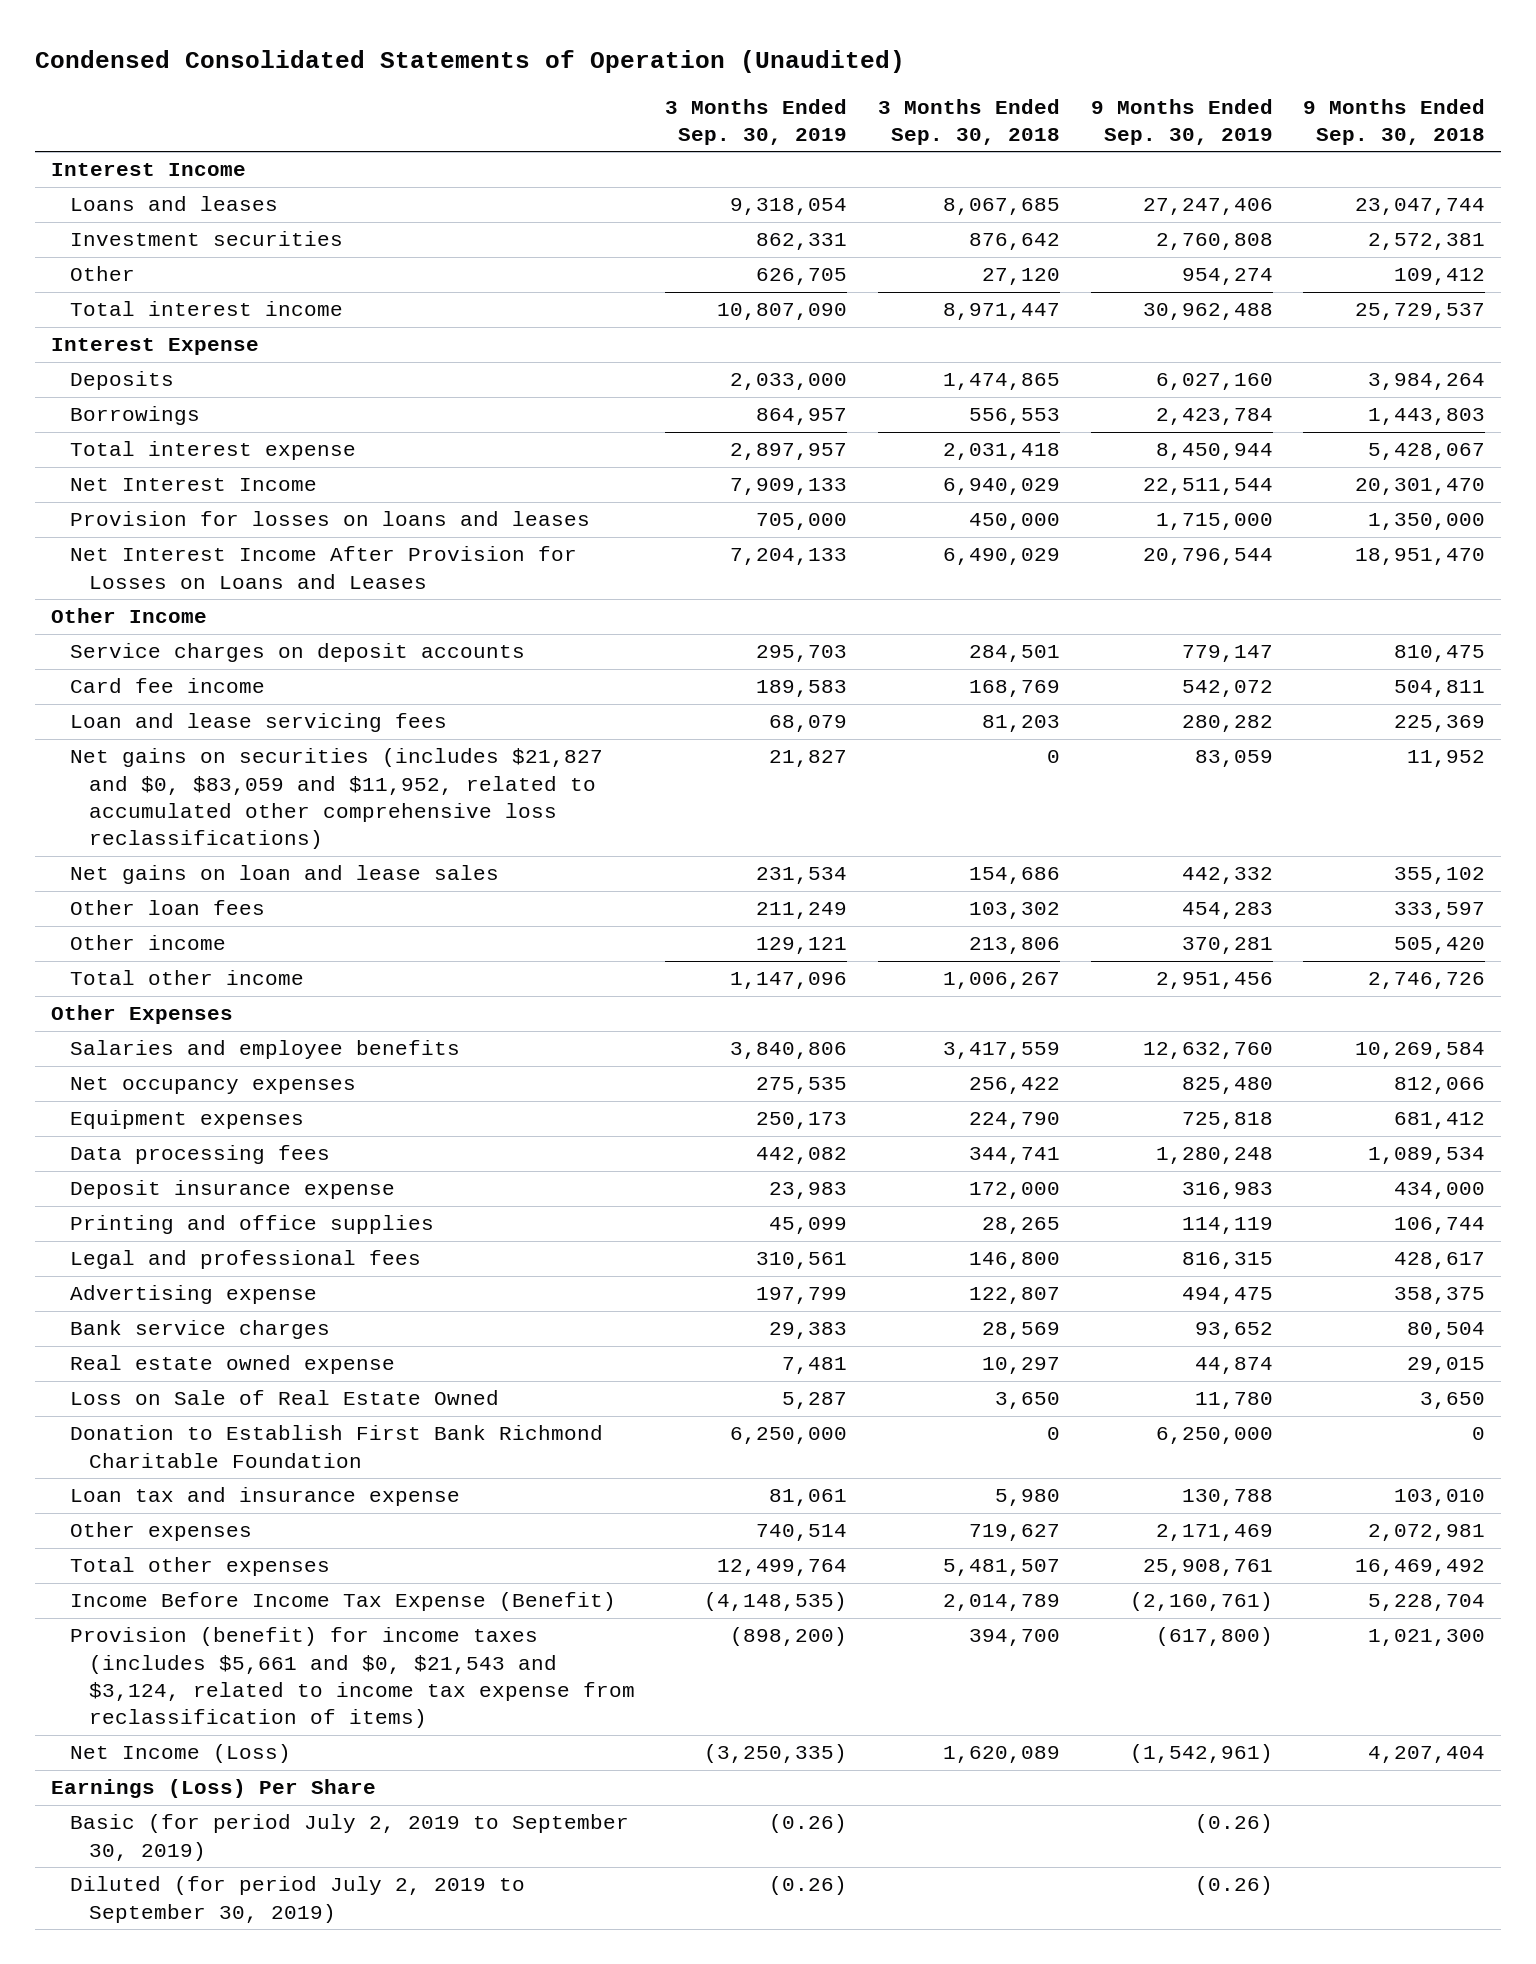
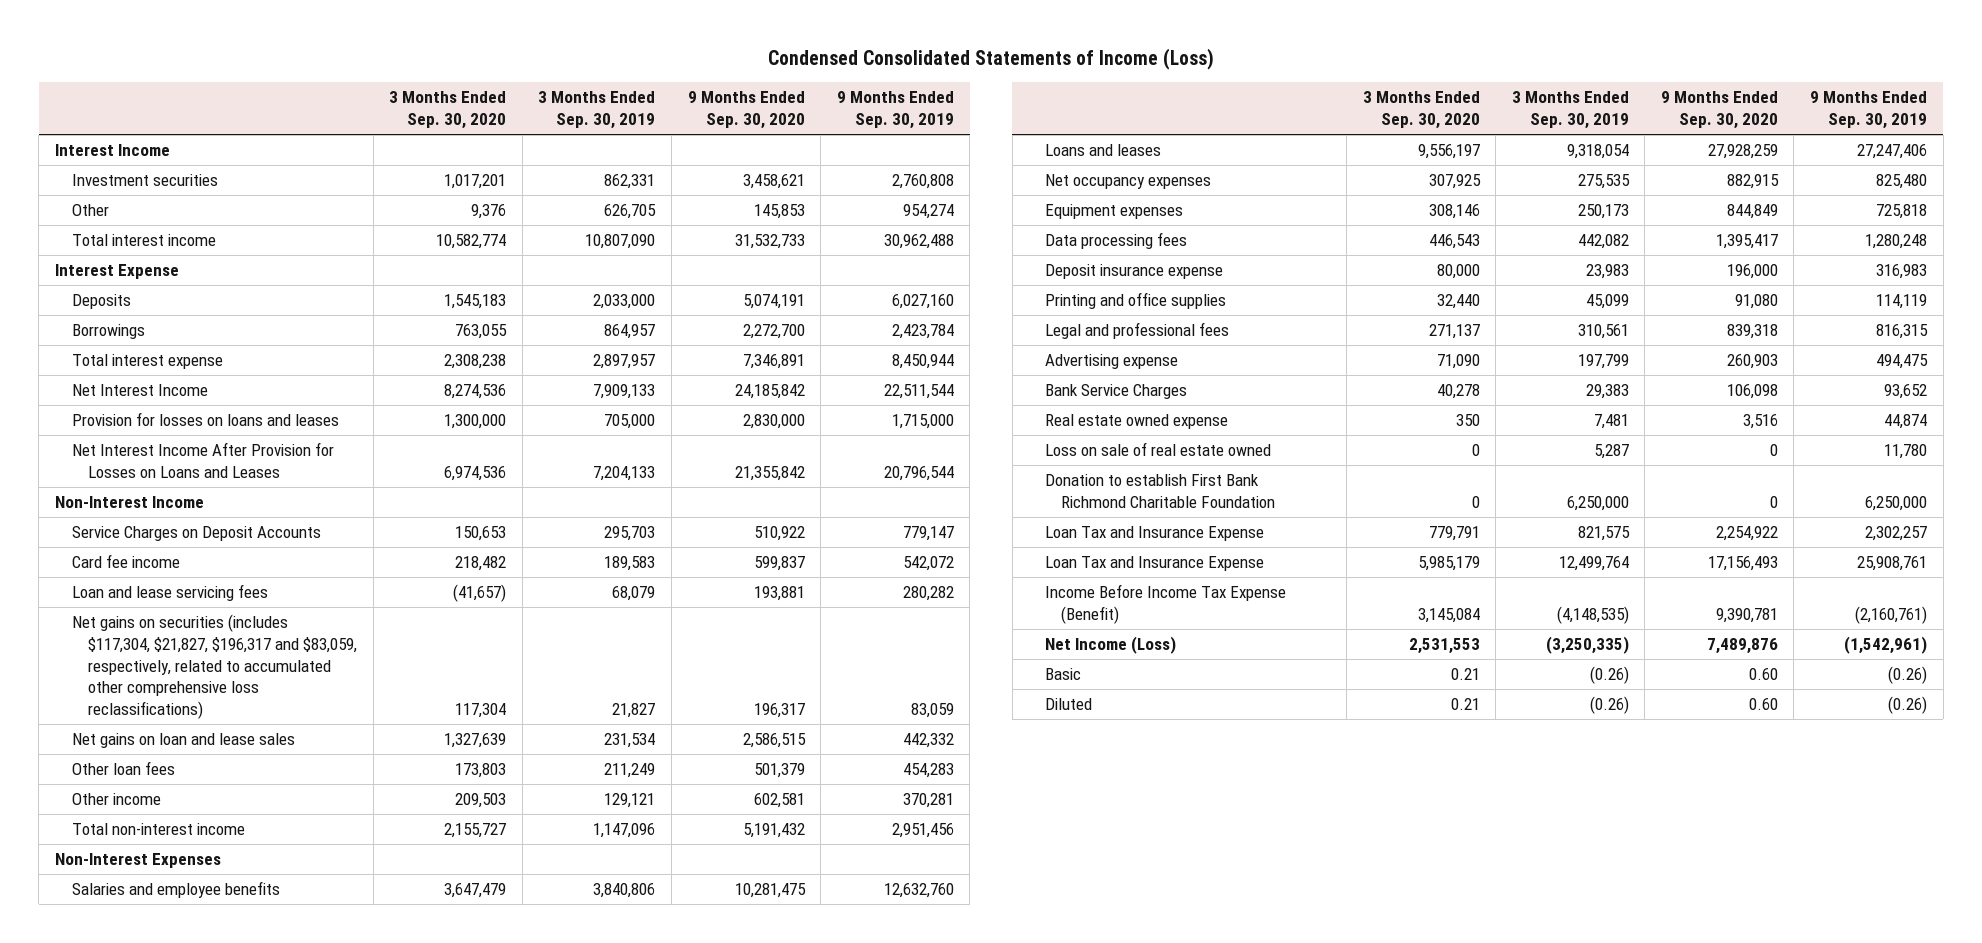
[35,50,906,74] Condensed Consolidated Statements of Operation (Unaudited) -> [768,48,1215,71] Condensed Consolidated Statements of Income (Loss)
[878,98,1061,145] 3 Months Ended Sep. 30, 2018 -> none
[1303,98,1486,145] 9 Months Ended Sep. 30, 2018 -> none
none -> [389,91,507,130] 3 Months Ended Sep. 30, 2020
none -> [687,91,805,130] 9 Months Ended Sep. 30, 2020
[50,608,207,624] Other Income -> [54,496,204,509] Non-Interest Income
[69,643,525,663] Service charges on deposit accounts -> [71,526,321,542] Service Charges on Deposit Accounts
[69,748,603,850] Net gains on securities (includes $21,827 and $0, $83,059 and $11,952, related to accumulated other comprehensive loss reclassifications) -> [71,614,358,720] Net gains on securities (includes $117,304, $21,827, $196,317 and $83,059, respectively, related to accumulated other comprehensive loss reclassifications)
[69,970,304,986] Total other income -> [71,823,245,836] Total non-interest income
[50,1005,233,1025] Other Expenses -> [54,853,221,869] Non-Interest Expenses
[69,196,278,212] Loans and leases -> [1044,144,1161,157] Loans and leases
[69,1320,330,1340] Bank service charges -> [1044,384,1187,400] Bank Service Charges
[69,1522,252,1542] Other expenses -> none
[69,1390,499,1406] Loss on Sale of Real Estate Owned -> [1044,442,1271,457] Loss on sale of real estate owned
[69,1425,603,1468] Donation to Establish First Bank Richmond Charitable Foundation -> [1044,474,1276,508] Donation to establish First Bank Richmond Charitable Foundation
[69,1487,460,1507] Loan tax and insurance expense -> [1044,526,1264,542] Loan Tax and Insurance Expense
[769,1489,848,1507] 81,061 -> [1577,526,1630,542] 821,575
[1181,1489,1273,1507] 130,788 -> [1865,526,1928,542] 2,302,257
[69,1557,330,1577] Total other expenses -> [1044,556,1264,572] Loan Tax and Insurance Expense
[69,1627,635,1729] Provision (benefit) for income taxes (includes $5,661 and $0, $21,543 and $3,124, related to income tax expense from reclassification of items) -> none
[50,1779,376,1799] Earnings (Loss) Per Share -> none
[69,1814,629,1861] Basic (for period July 2, 2019 to September 30, 2019) -> [1044,668,1081,681] Basic
[69,1876,525,1923] Diluted (for period July 2, 2019 to September 30, 2019) -> [1044,698,1092,711] Diluted

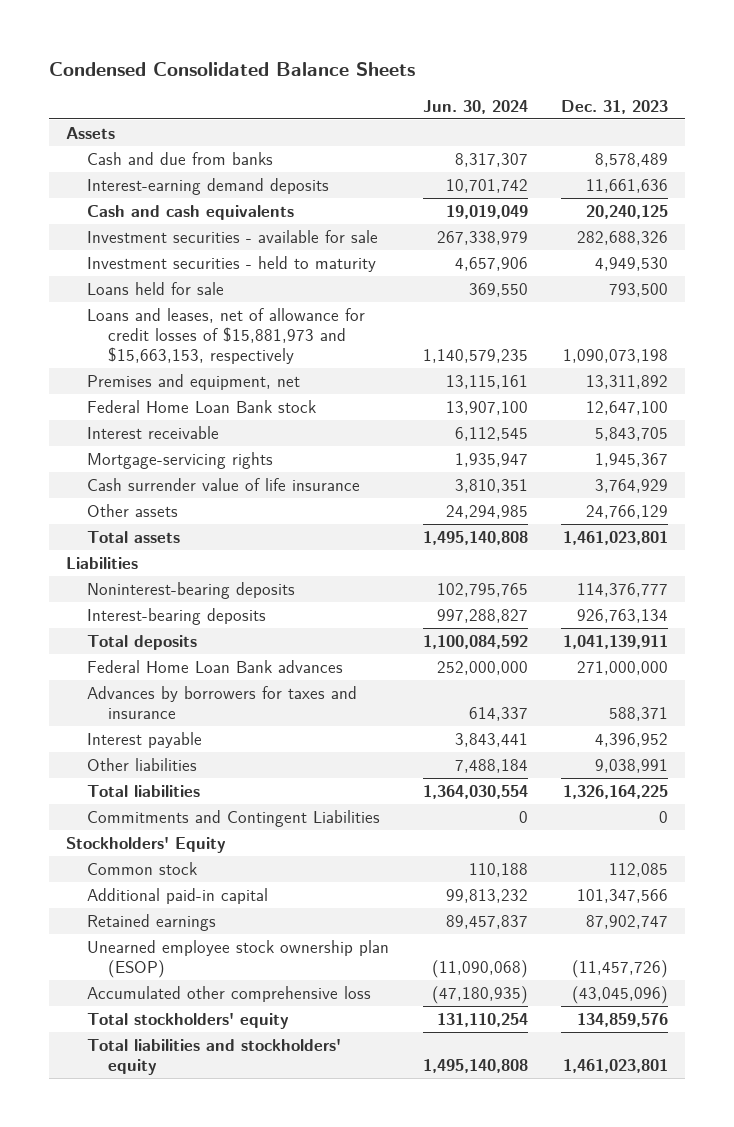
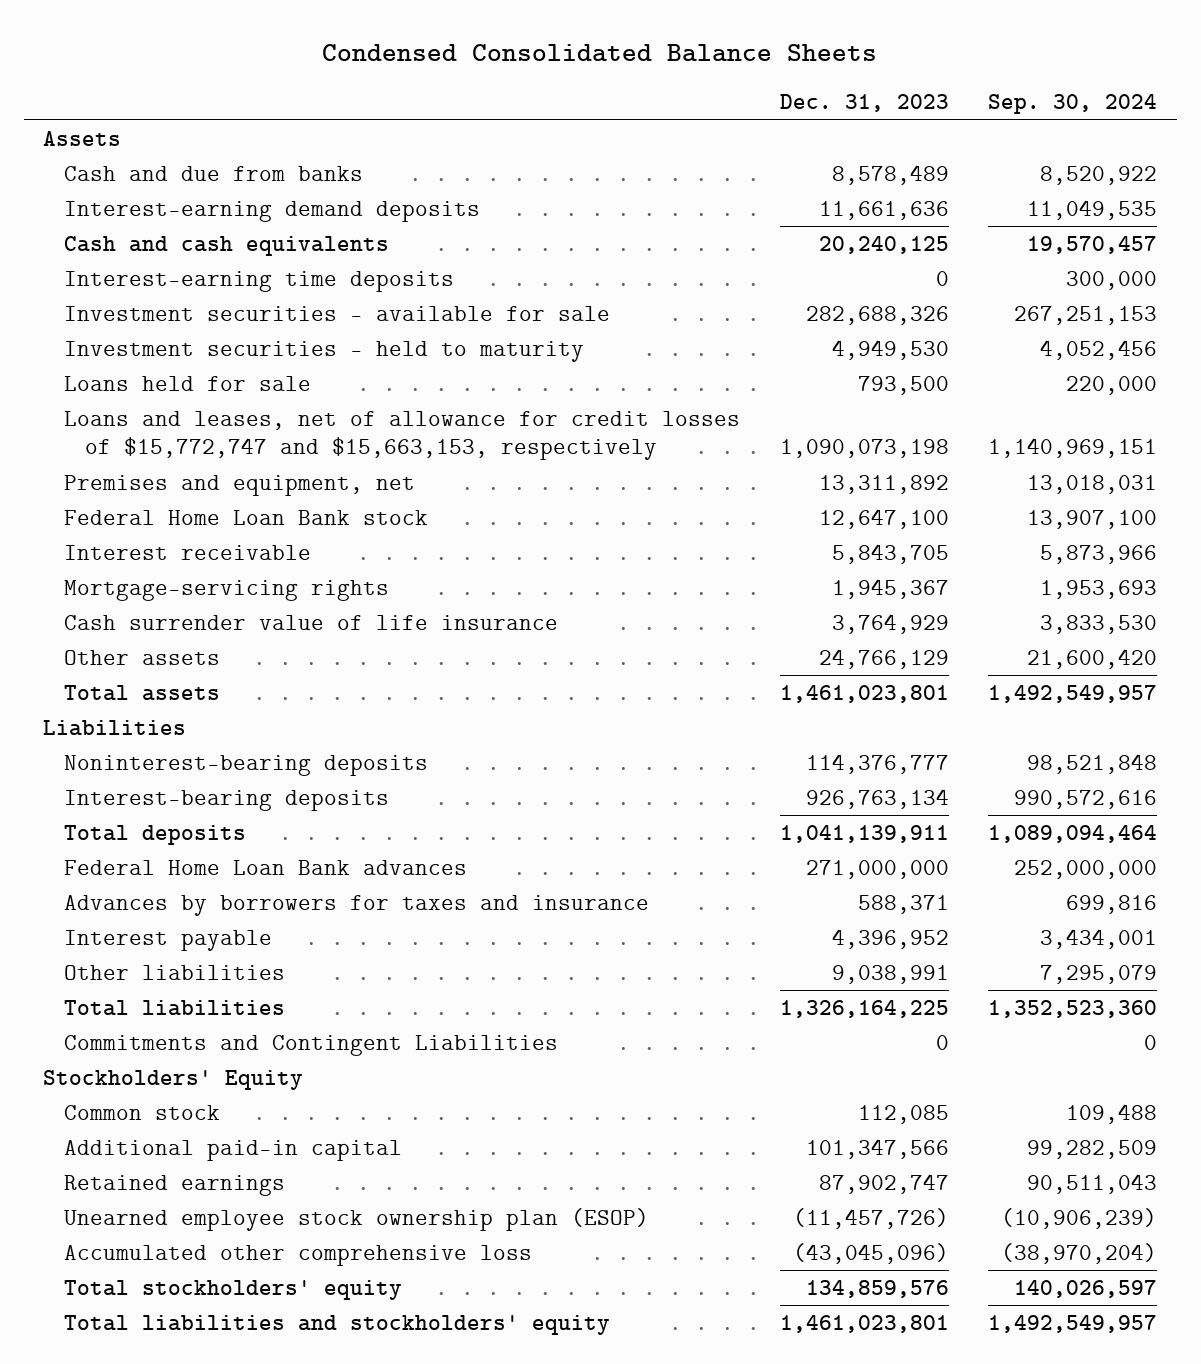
[422,99,528,114] Jun. 30, 2024 -> none
none -> [988,94,1158,115] Sep. 30, 2024
none -> [64,270,455,292] Interest-earning time deposits
[86,308,365,365] Loans and leases, net of allowance for credit losses of $15,881,973 and $15,663,153, respectively -> [64,410,741,461] Loans and leases, net of allowance for credit losses of $15,772,747 and $15,663,153, respectively

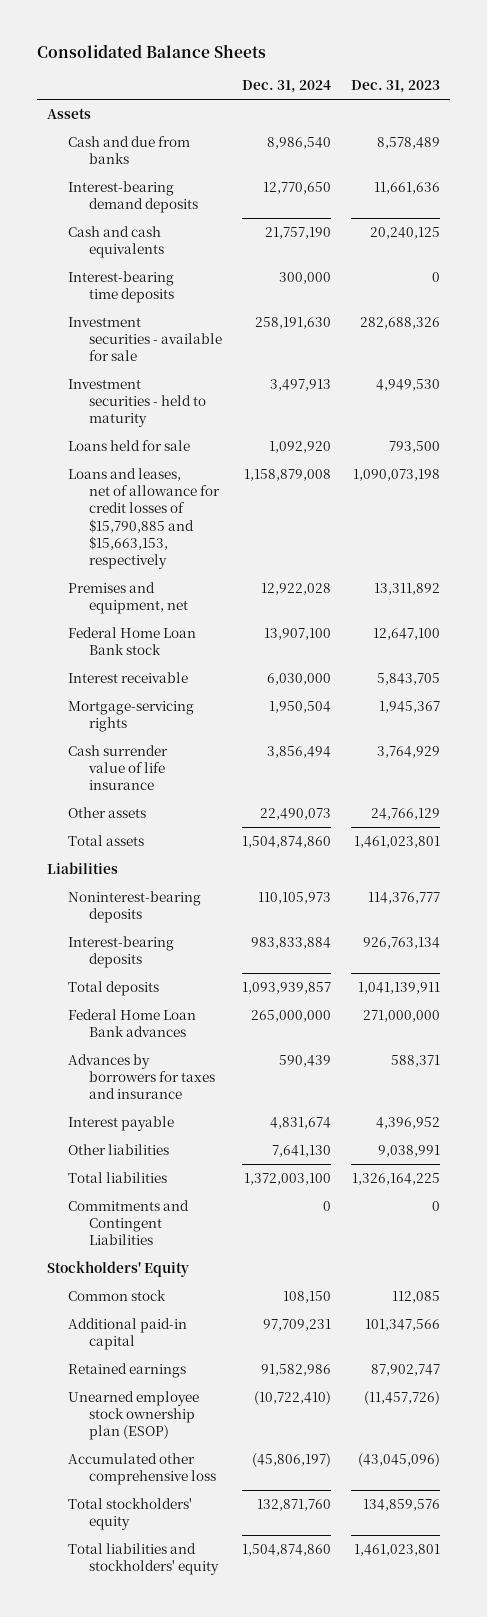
[322,43,878,62] Condensed Consolidated Balance Sheets -> [36,43,266,58] Consolidated Balance Sheets
[988,94,1158,115] Sep. 30, 2024 -> none
none -> [241,80,331,94] Dec. 31, 2024
[64,200,481,222] Interest-earning demand deposits -> [67,180,198,214] Interest-bearing demand deposits
[64,270,455,292] Interest-earning time deposits -> [67,270,174,304] Interest-bearing time deposits
[64,410,741,461] Loans and leases, net of allowance for credit losses of $15,772,747 and $15,663,153, respectively -> [67,467,220,570] Loans and leases, net of allowance for credit losses of $15,790,885 and $15,663,153, respectively

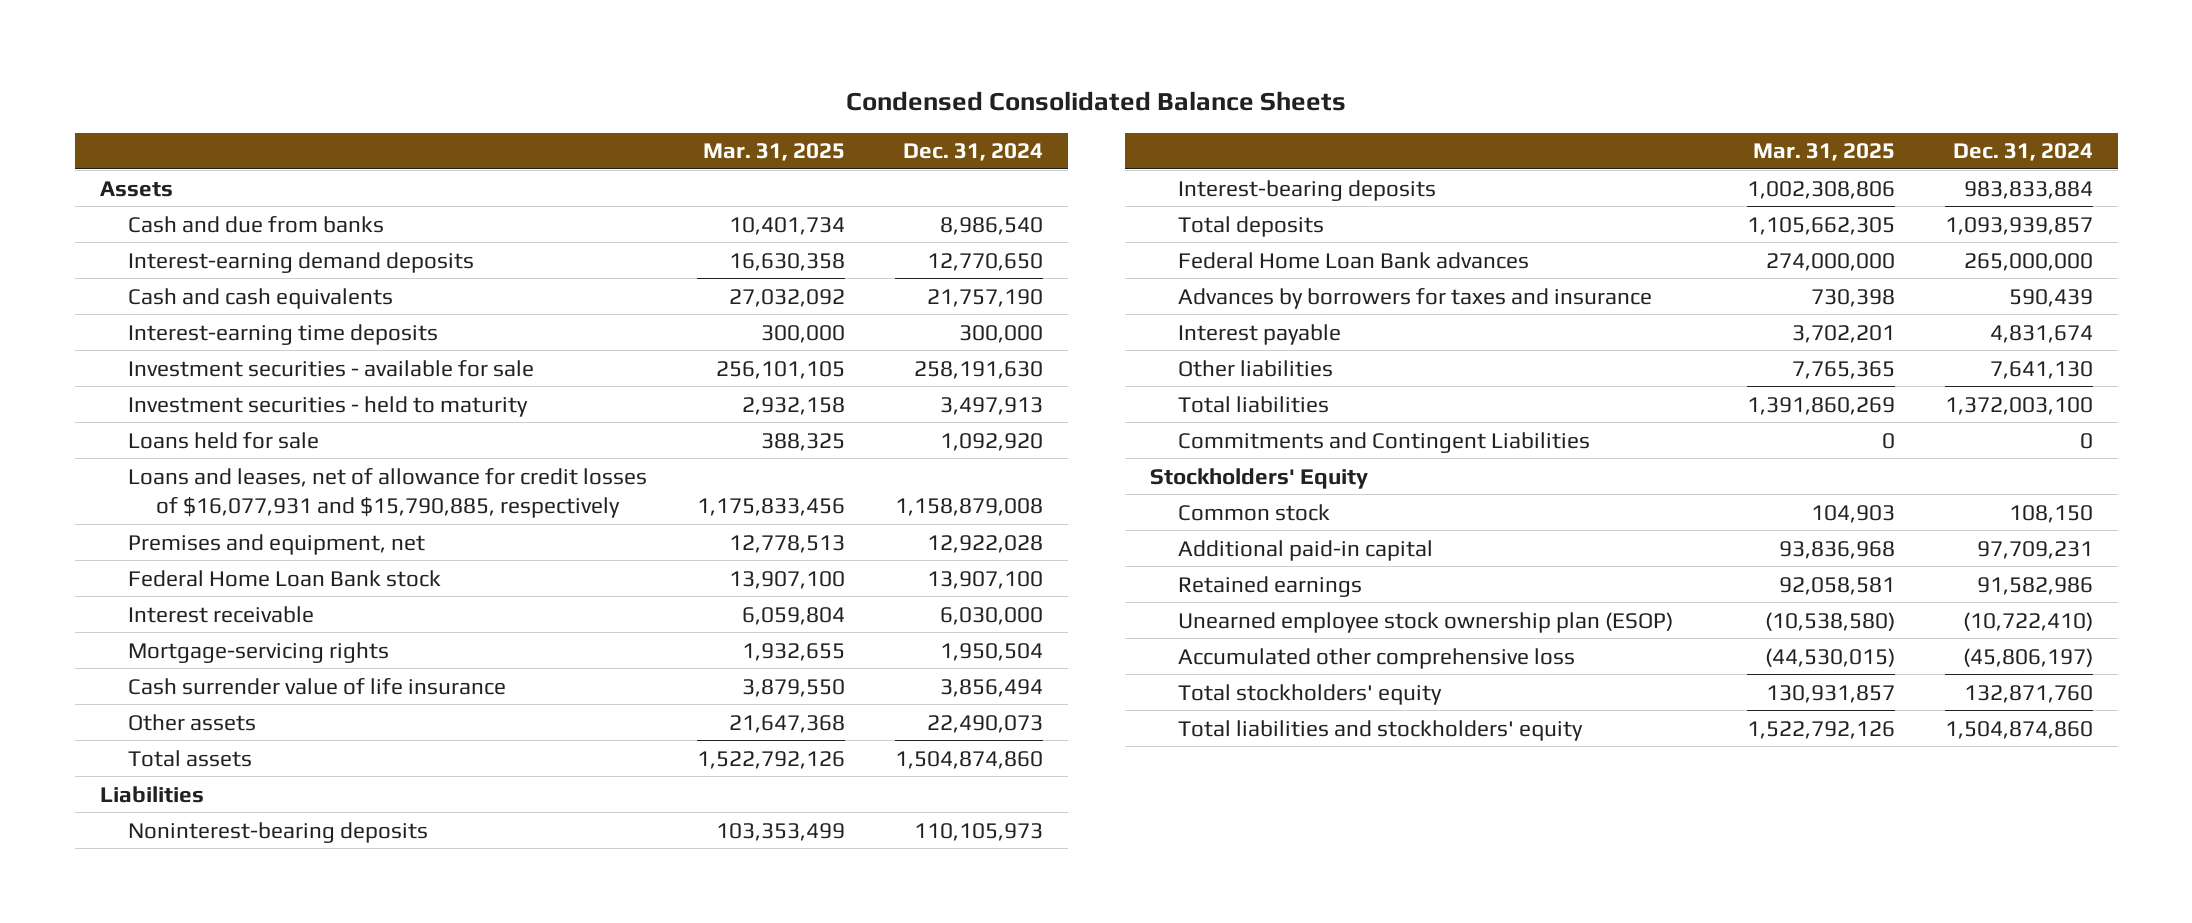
[36,43,266,58] Consolidated Balance Sheets -> [846,90,1347,111] Condensed Consolidated Balance Sheets
[351,80,441,94] Dec. 31, 2023 -> none
none -> [702,143,845,162] Mar. 31, 2025
[67,180,198,214] Interest-bearing demand deposits -> [127,251,474,273] Interest-earning demand deposits
[67,270,174,304] Interest-bearing time deposits -> [127,323,438,345] Interest-earning time deposits
[67,467,220,570] Loans and leases, net of allowance for credit losses of $15,790,885 and $15,663,153, respectively -> [127,467,647,518] Loans and leases, net of allowance for credit losses of $16,077,931 and $15,790,885, respectively

